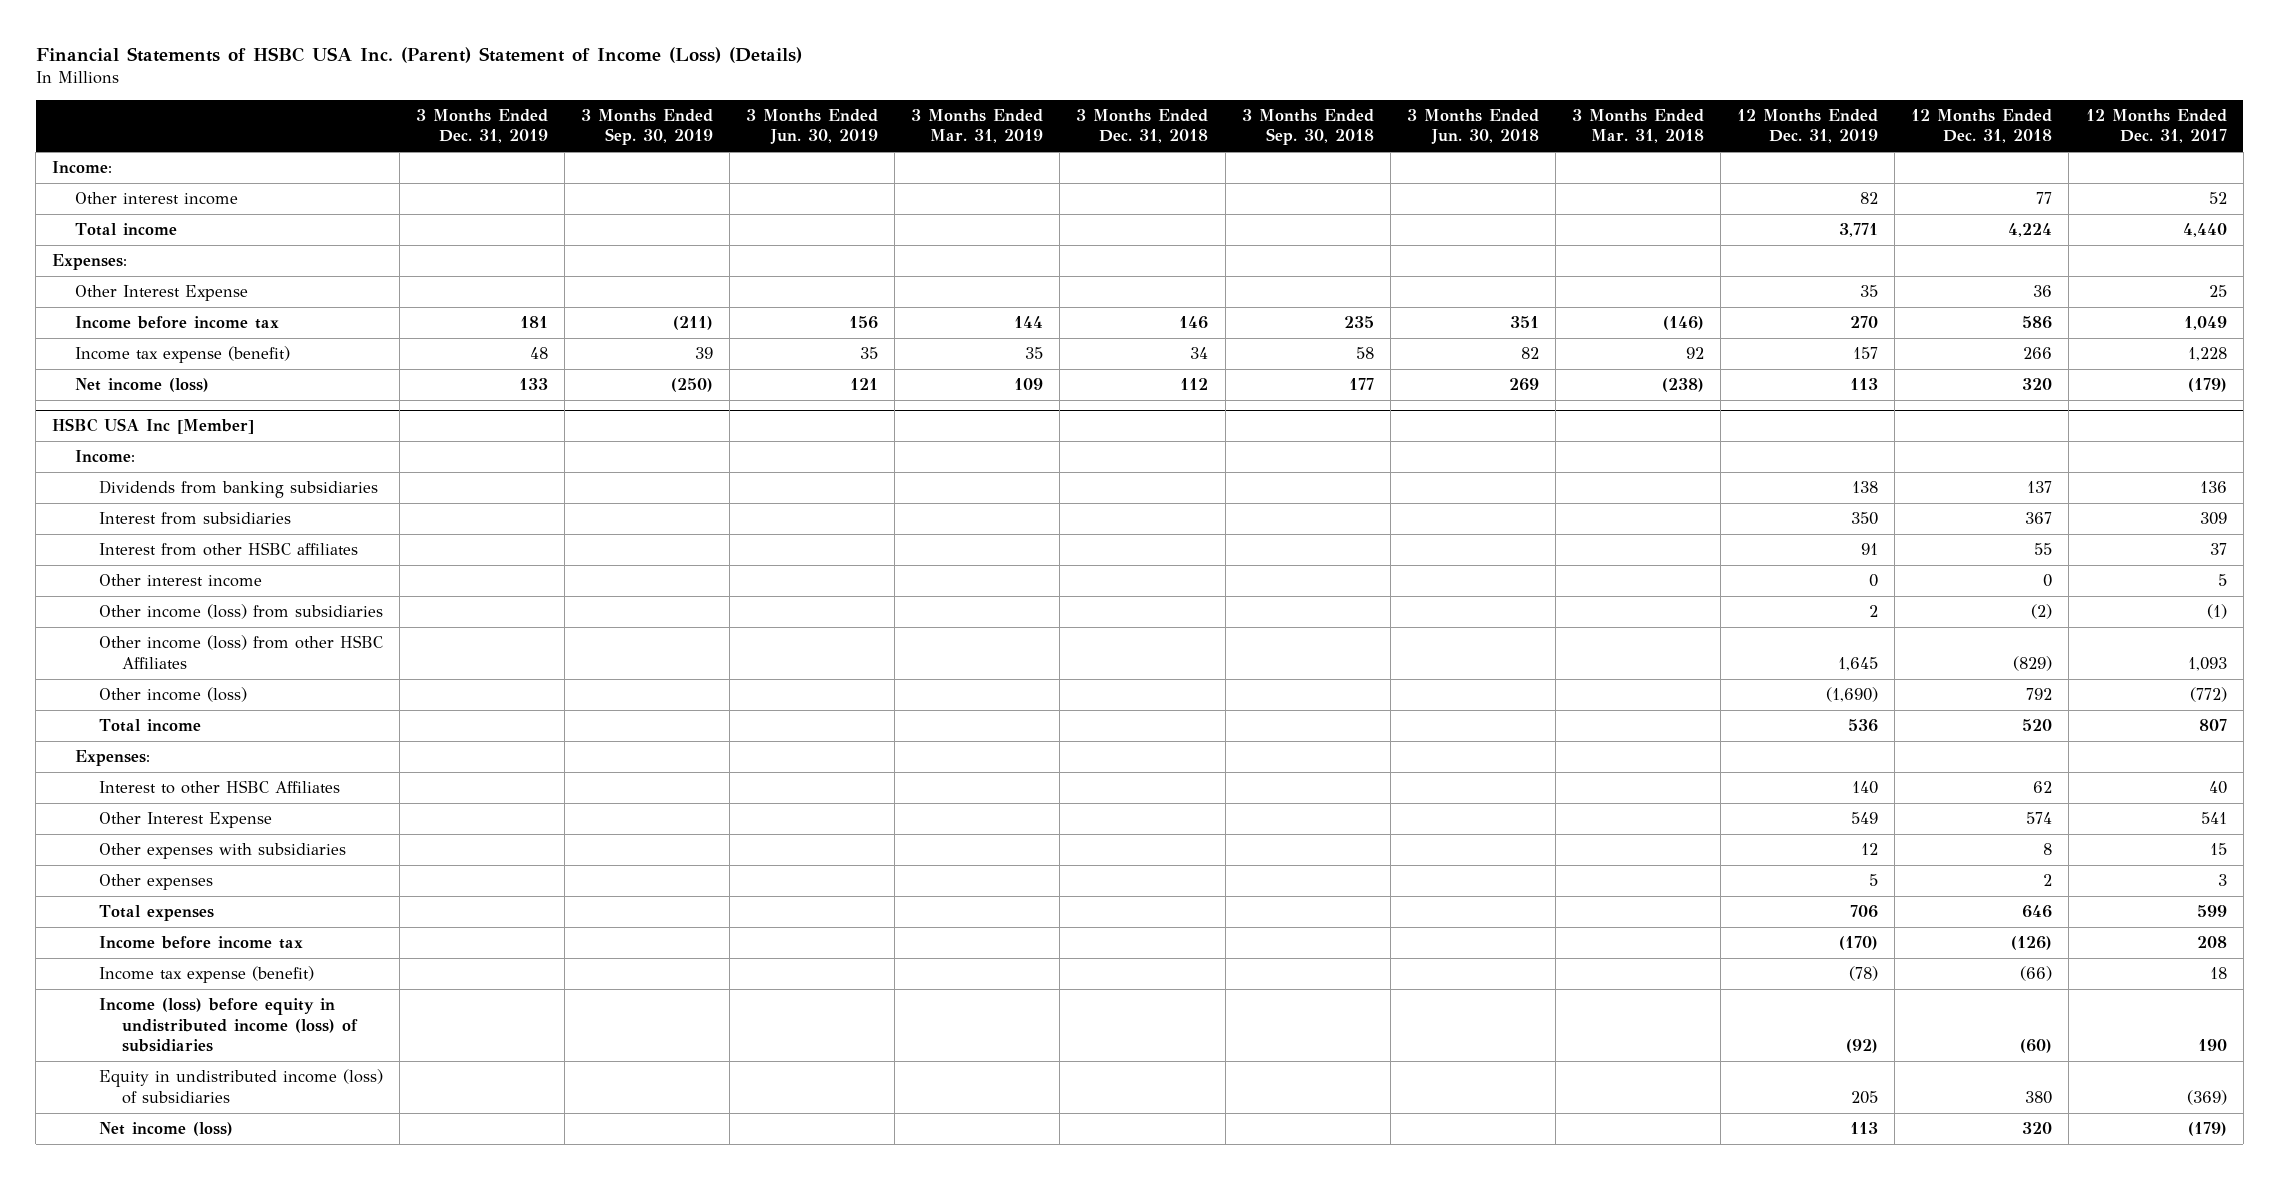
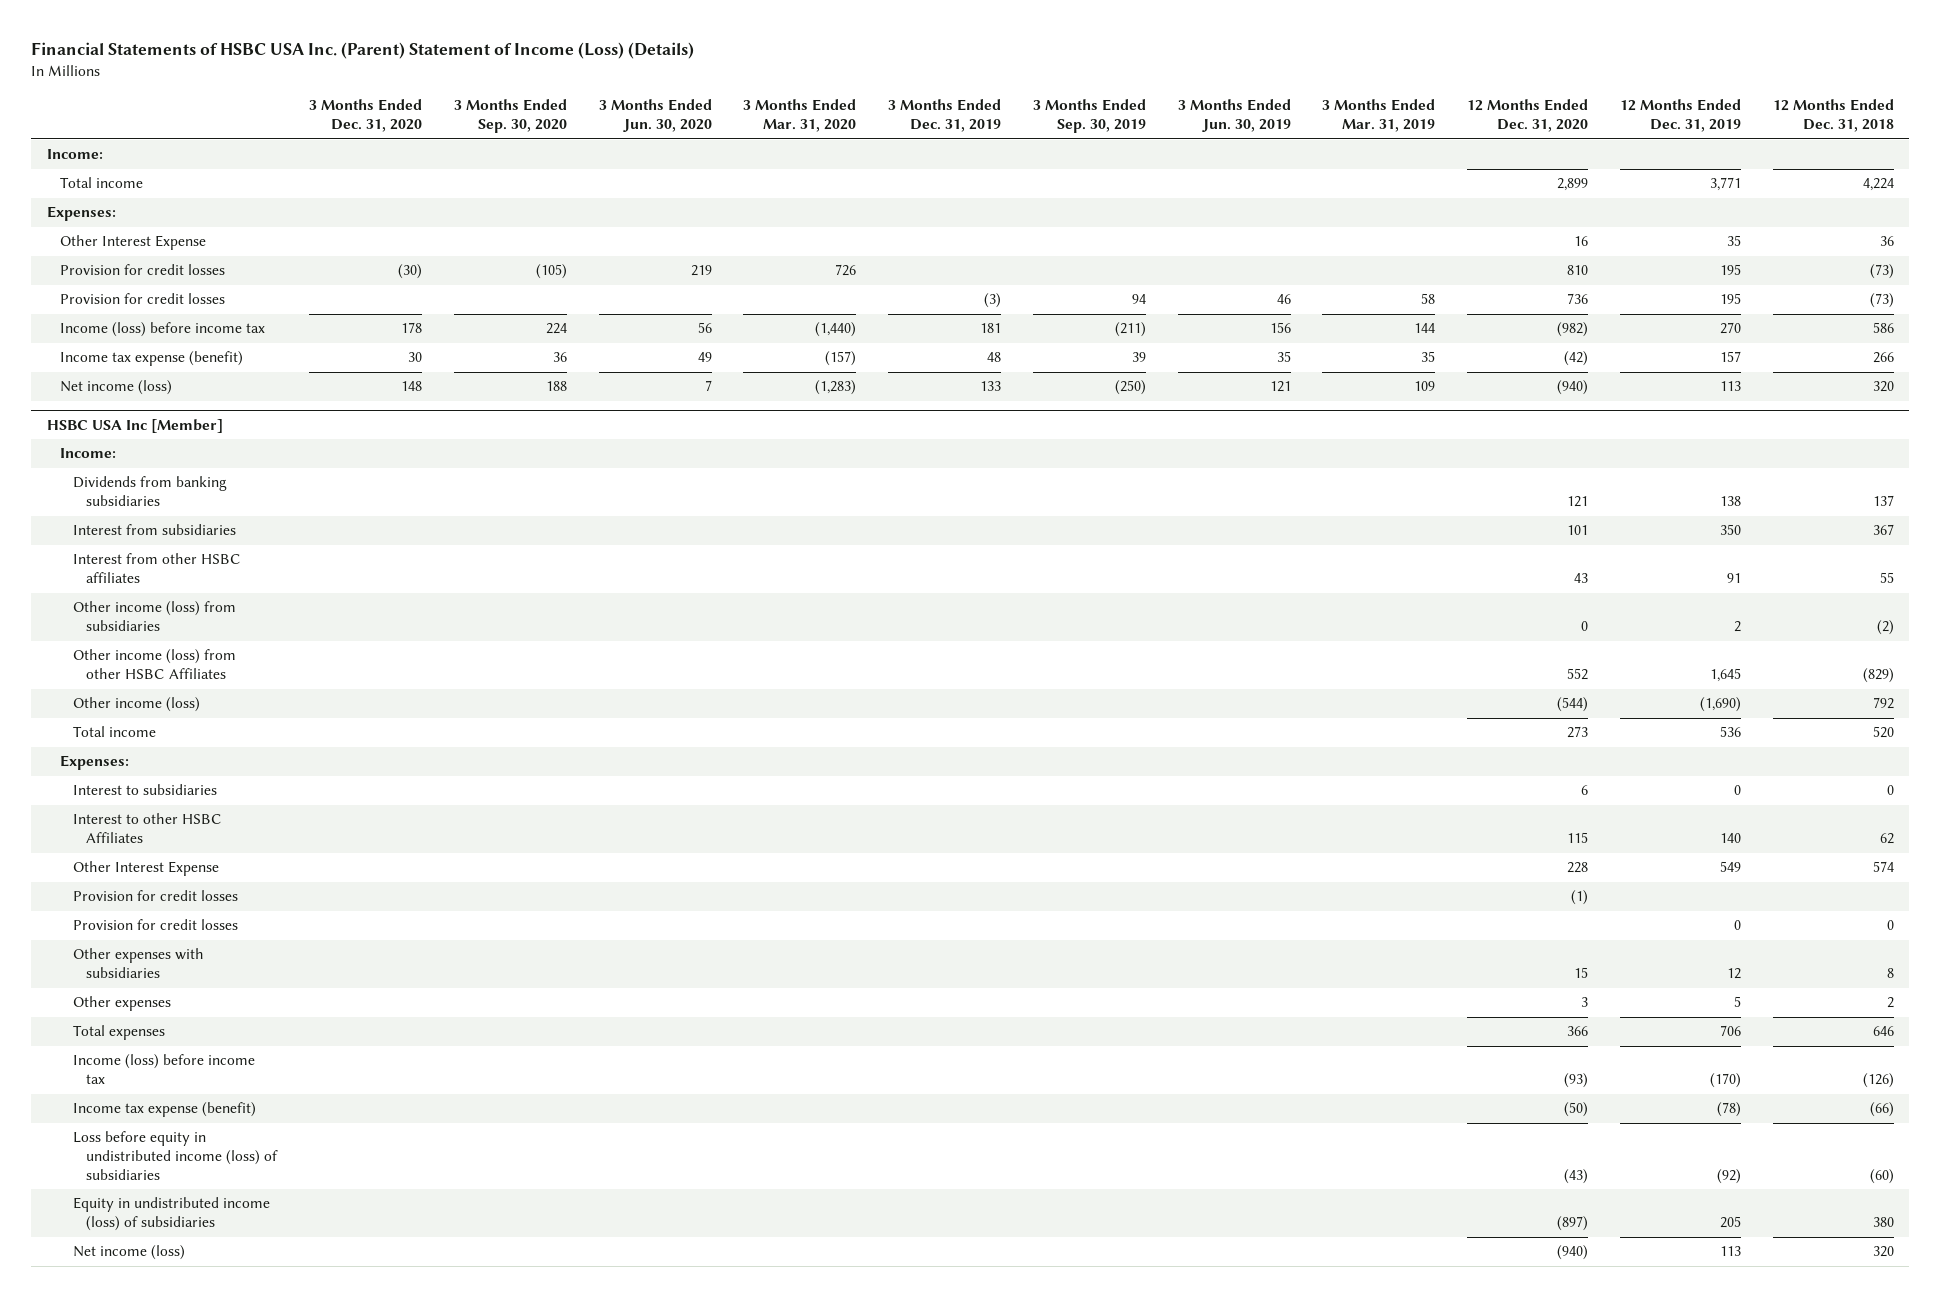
[1076,108,1209,144] 3 Months Ended Dec. 31, 2018 -> none
[1241,108,1374,146] 3 Months Ended Sep. 30, 2018 -> none
[1406,108,1539,145] 3 Months Ended Jun. 30, 2018 -> none
[1571,108,1704,144] 3 Months Ended Mar. 31, 2018 -> none
[2085,108,2227,144] 12 Months Ended Dec. 31, 2017 -> none
none -> [309,99,423,133] 3 Months Ended Dec. 31, 2020
none -> [453,99,567,134] 3 Months Ended Sep. 30, 2020
none -> [598,99,712,133] 3 Months Ended Jun. 30, 2020
none -> [743,99,857,133] 3 Months Ended Mar. 31, 2020
none -> [1467,99,1589,133] 12 Months Ended Dec. 31, 2020
[75,192,239,206] Other interest income -> none
none -> [60,264,226,276] Provision for credit losses
none -> [60,293,226,305] Provision for credit losses
[75,316,280,330] Income before income tax -> [60,322,266,338] Income (loss) before income tax
[98,574,262,588] Other interest income -> none
none -> [73,784,218,796] Interest to subsidiaries
none -> [73,890,239,902] Provision for credit losses
none -> [73,919,239,931] Provision for credit losses
[98,936,303,950] Income before income tax -> [73,1054,256,1085] Income (loss) before income tax
[98,998,358,1052] Income (loss) before equity in undistributed income (loss) of subsidiaries -> [73,1131,279,1180] Loss before equity in undistributed income (loss) of subsidiaries

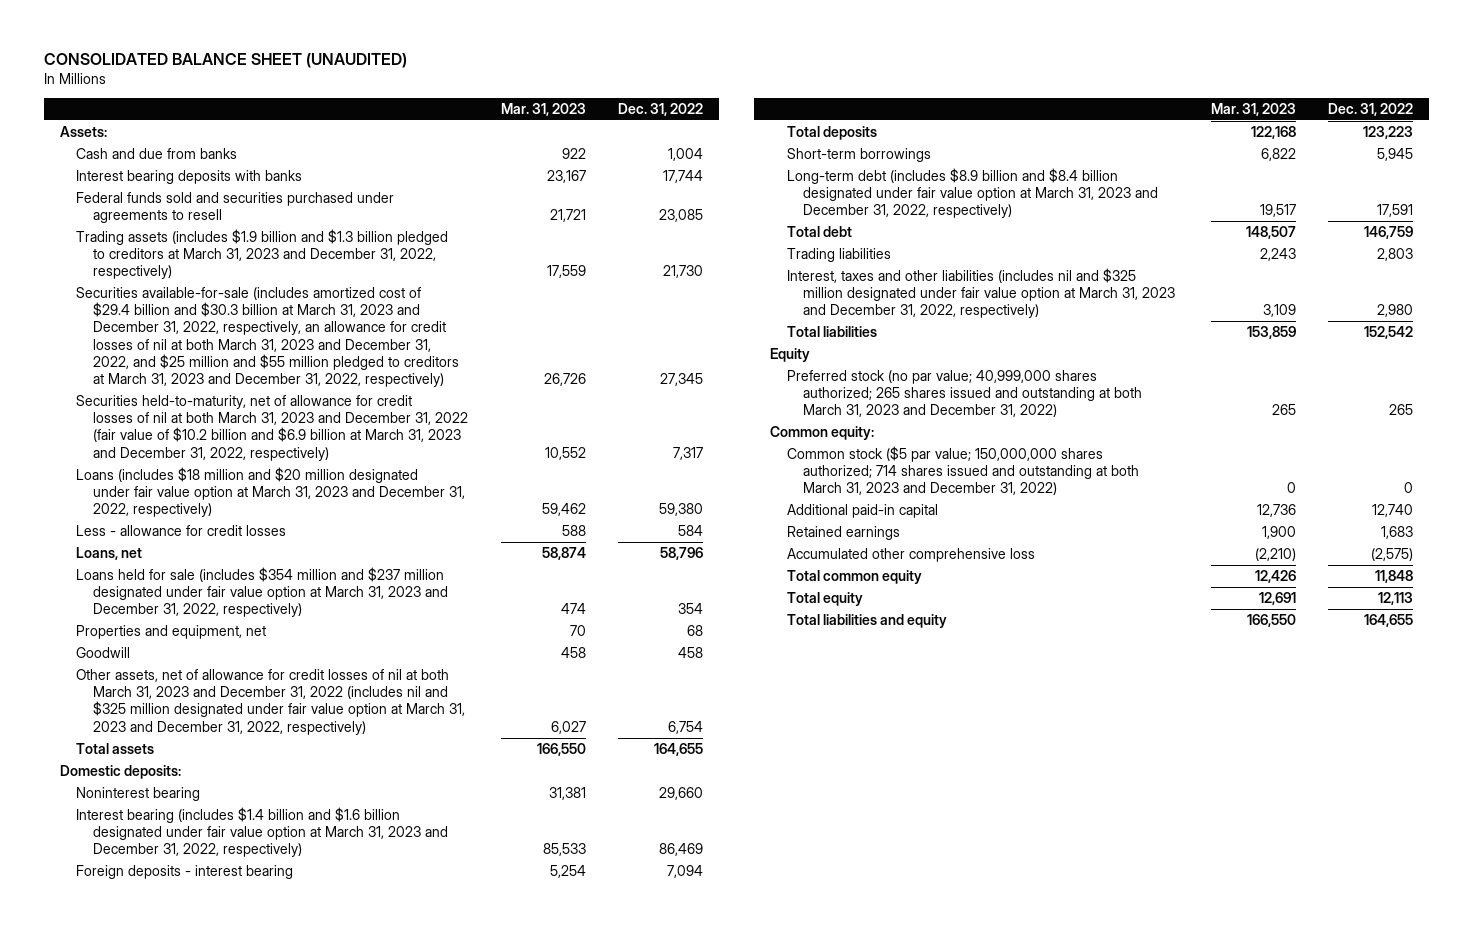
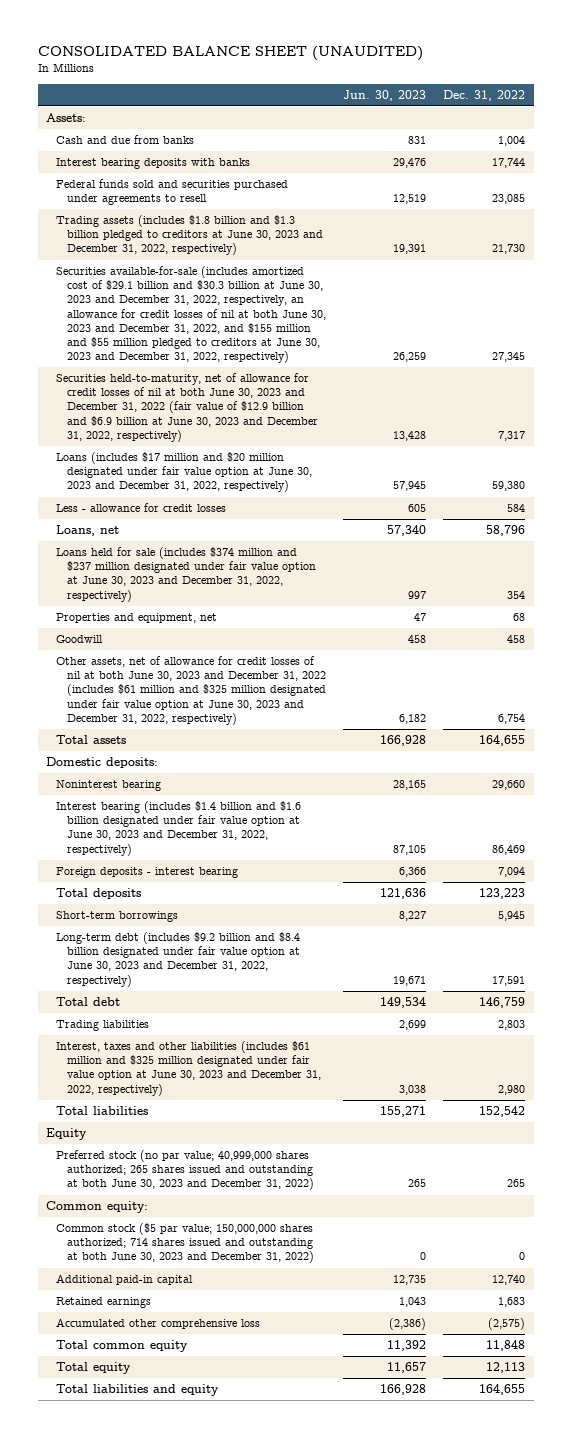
[500,102,586,116] Mar. 31, 2023 -> none
none -> [342,89,426,101] Jun. 30, 2023
[76,229,449,280] Trading assets (includes $1.9 billion and $1.3 billion pledged to creditors at March 31, 2023 and December 31, 2022, respectively) -> [56,215,323,256] Trading assets (includes $1.8 billion and $1.3 billion pledged to creditors at June 30, 2023 and December 31, 2022, respectively)
[76,287,460,387] Securities available-for-sale (includes amortized cost of $29.4 billion and $30.3 billion at March 31, 2023 and December 31, 2022, respectively, an allowance for credit losses of nil at both March 31, 2023 and December 31, 2022, and $25 million and $55 million pledged to creditors at March 31, 2023 and December 31, 2022, respectively) -> [56,266,326,363] Securities available-for-sale (includes amortized cost of $29.1 billion and $30.3 billion at June 30, 2023 and December 31, 2022, respectively, an allowance for credit losses of nil at both June 30, 2023 and December 31, 2022, and $155 million and $55 million pledged to creditors at June 30, 2023 and December 31, 2022, respectively)
[76,395,469,461] Securities held-to-maturity, net of allowance for credit losses of nil at both March 31, 2023 and December 31, 2022 (fair value of $10.2 billion and $6.9 billion at March 31, 2023 and December 31, 2022, respectively) -> [56,373,318,442] Securities held-to-maturity, net of allowance for credit losses of nil at both June 30, 2023 and December 31, 2022 (fair value of $12.9 billion and $6.9 billion at June 30, 2023 and December 31, 2022, respectively)
[76,467,466,518] Loans (includes $18 million and $20 million designated under fair value option at March 31, 2023 and December 31, 2022, respectively) -> [56,452,312,493] Loans (includes $17 million and $20 million designated under fair value option at June 30, 2023 and December 31, 2022, respectively)
[76,567,449,618] Loans held for sale (includes $354 million and $237 million designated under fair value option at March 31, 2023 and December 31, 2022, respectively) -> [56,547,316,602] Loans held for sale (includes $374 million and $237 million designated under fair value option at June 30, 2023 and December 31, 2022, respectively)
[76,669,466,735] Other assets, net of allowance for credit losses of nil at both March 31, 2023 and December 31, 2022 (includes nil and $325 million designated under fair value option at March 31, 2023 and December 31, 2022, respectively) -> [56,656,326,725] Other assets, net of allowance for credit losses of nil at both June 30, 2023 and December 31, 2022 (includes $61 million and $325 million designated under fair value option at June 30, 2023 and December 31, 2022, respectively)
[76,807,449,858] Interest bearing (includes $1.4 billion and $1.6 billion designated under fair value option at March 31, 2023 and December 31, 2022, respectively) -> [56,801,302,856] Interest bearing (includes $1.4 billion and $1.6 billion designated under fair value option at June 30, 2023 and December 31, 2022, respectively)
[786,168,1159,219] Long-term debt (includes $8.9 billion and $8.4 billion designated under fair value option at March 31, 2023 and December 31, 2022, respectively) -> [56,932,301,987] Long-term debt (includes $9.2 billion and $8.4 billion designated under fair value option at June 30, 2023 and December 31, 2022, respectively)
[786,268,1176,319] Interest, taxes and other liabilities (includes nil and $325 million designated under fair value option at March 31, 2023 and December 31, 2022, respectively) -> [56,1041,321,1096] Interest, taxes and other liabilities (includes $61 million and $325 million designated under fair value option at June 30, 2023 and December 31, 2022, respectively)
[786,370,1143,418] Preferred stock (no par value; 40,999,000 shares authorized; 265 shares issued and outstanding at both March 31, 2023 and December 31, 2022) -> [56,1150,314,1191] Preferred stock (no par value; 40,999,000 shares authorized; 265 shares issued and outstanding at both June 30, 2023 and December 31, 2022)
[786,446,1140,496] Common stock ($5 par value; 150,000,000 shares authorized; 714 shares issued and outstanding at both March 31, 2023 and December 31, 2022) -> [56,1223,314,1264] Common stock ($5 par value; 150,000,000 shares authorized; 714 shares issued and outstanding at both June 30, 2023 and December 31, 2022)

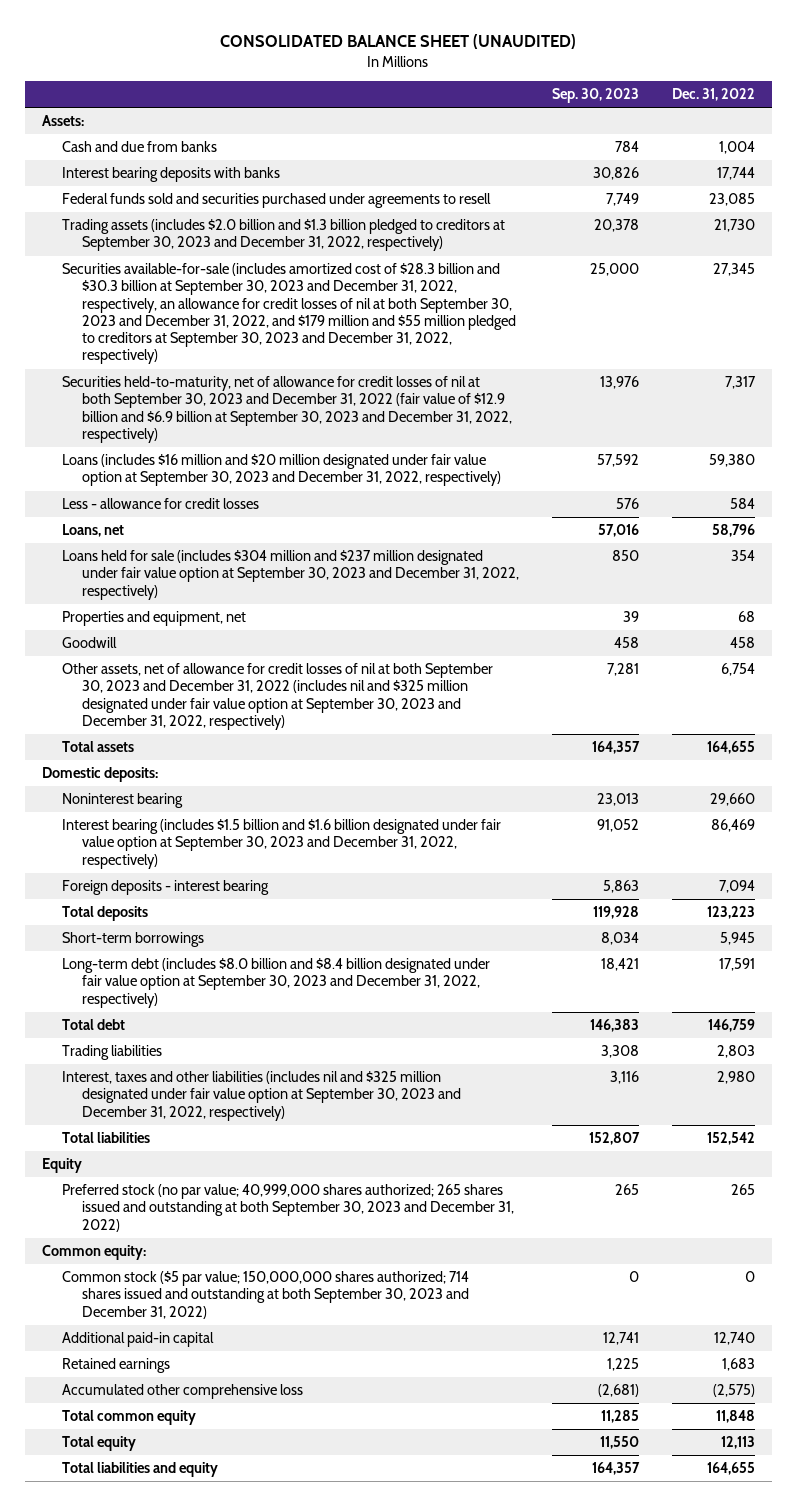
[342,89,426,101] Jun. 30, 2023 -> none
none -> [552,88,640,104] Sep. 30, 2023
[56,215,323,256] Trading assets (includes $1.8 billion and $1.3 billion pledged to creditors at June 30, 2023 and December 31, 2022, respectively) -> [61,219,505,252] Trading assets (includes $2.0 billion and $1.3 billion pledged to creditors at September 30, 2023 and December 31, 2022, respectively)
[56,266,326,363] Securities available-for-sale (includes amortized cost of $29.1 billion and $30.3 billion at June 30, 2023 and December 31, 2022, respectively, an allowance for credit losses of nil at both June 30, 2023 and December 31, 2022, and $155 million and $55 million pledged to creditors at June 30, 2023 and December 31, 2022, respectively) -> [61,263,516,365] Securities available-for-sale (includes amortized cost of $28.3 billion and $30.3 billion at September 30, 2023 and December 31, 2022, respectively, an allowance for credit losses of nil at both September 30, 2023 and December 31, 2022, and $179 million and $55 million pledged to creditors at September 30, 2023 and December 31, 2022, respectively)
[56,373,318,442] Securities held-to-maturity, net of allowance for credit losses of nil at both June 30, 2023 and December 31, 2022 (fair value of $12.9 billion and $6.9 billion at June 30, 2023 and December 31, 2022, respectively) -> [61,376,512,443] Securities held-to-maturity, net of allowance for credit losses of nil at both September 30, 2023 and December 31, 2022 (fair value of $12.9 billion and $6.9 billion at September 30, 2023 and December 31, 2022, respectively)
[56,452,312,493] Loans (includes $17 million and $20 million designated under fair value option at June 30, 2023 and December 31, 2022, respectively) -> [61,454,501,487] Loans (includes $16 million and $20 million designated under fair value option at September 30, 2023 and December 31, 2022, respectively)
[56,547,316,602] Loans held for sale (includes $374 million and $237 million designated under fair value option at June 30, 2023 and December 31, 2022, respectively) -> [61,550,519,600] Loans held for sale (includes $304 million and $237 million designated under fair value option at September 30, 2023 and December 31, 2022, respectively)
[56,656,326,725] Other assets, net of allowance for credit losses of nil at both June 30, 2023 and December 31, 2022 (includes $61 million and $325 million designated under fair value option at June 30, 2023 and December 31, 2022, respectively) -> [61,663,493,730] Other assets, net of allowance for credit losses of nil at both September 30, 2023 and December 31, 2022 (includes nil and $325 million designated under fair value option at September 30, 2023 and December 31, 2022, respectively)
[56,801,302,856] Interest bearing (includes $1.4 billion and $1.6 billion designated under fair value option at June 30, 2023 and December 31, 2022, respectively) -> [61,819,501,869] Interest bearing (includes $1.5 billion and $1.6 billion designated under fair value option at September 30, 2023 and December 31, 2022, respectively)
[56,932,301,987] Long-term debt (includes $9.2 billion and $8.4 billion designated under fair value option at June 30, 2023 and December 31, 2022, respectively) -> [61,958,490,1008] Long-term debt (includes $8.0 billion and $8.4 billion designated under fair value option at September 30, 2023 and December 31, 2022, respectively)
[56,1041,321,1096] Interest, taxes and other liabilities (includes $61 million and $325 million designated under fair value option at June 30, 2023 and December 31, 2022, respectively) -> [61,1071,461,1121] Interest, taxes and other liabilities (includes nil and $325 million designated under fair value option at September 30, 2023 and December 31, 2022, respectively)
[56,1150,314,1191] Preferred stock (no par value; 40,999,000 shares authorized; 265 shares issued and outstanding at both June 30, 2023 and December 31, 2022) -> [61,1184,514,1232] Preferred stock (no par value; 40,999,000 shares authorized; 265 shares issued and outstanding at both September 30, 2023 and December 31, 2022)
[56,1223,314,1264] Common stock ($5 par value; 150,000,000 shares authorized; 714 shares issued and outstanding at both June 30, 2023 and December 31, 2022) -> [61,1271,469,1319] Common stock ($5 par value; 150,000,000 shares authorized; 714 shares issued and outstanding at both September 30, 2023 and December 31, 2022)

